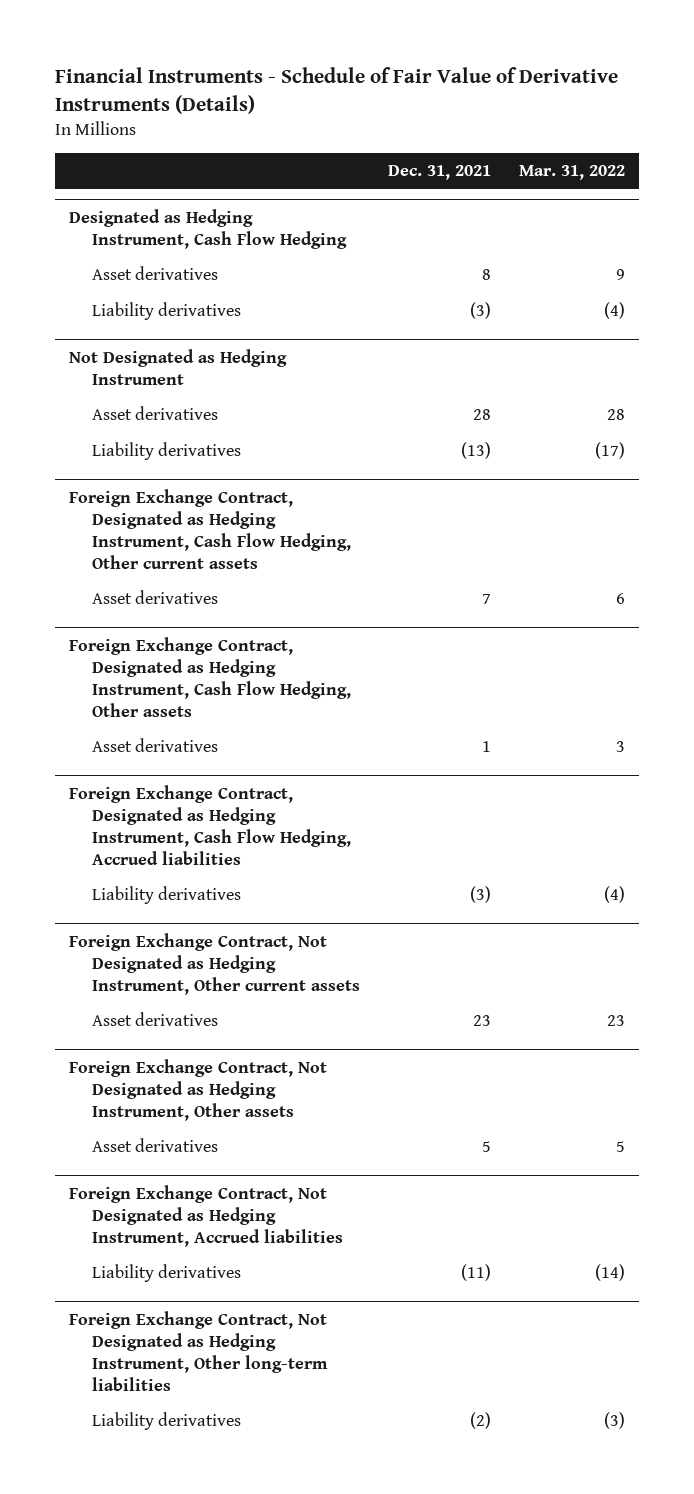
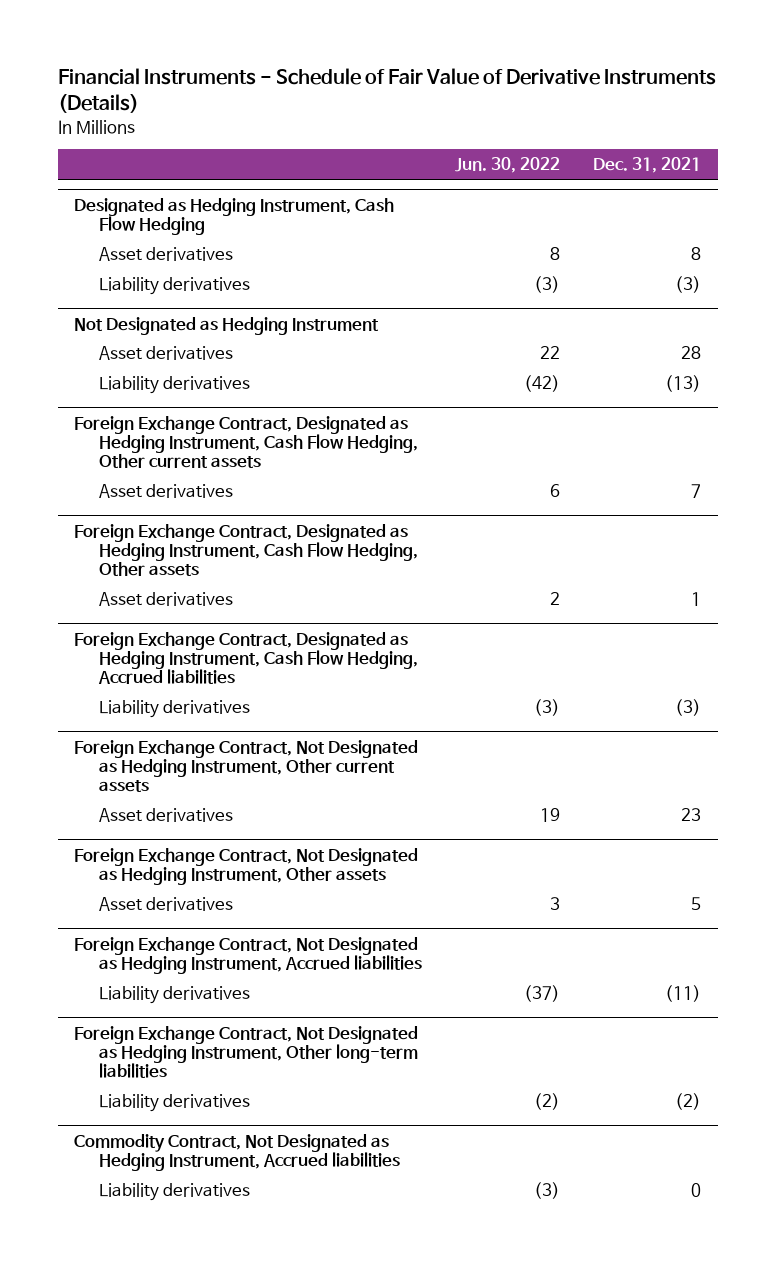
[519,165,626,181] Mar. 31, 2022 -> none
none -> [455,157,561,174] Jun. 30, 2022
none -> [74,1133,401,1171] Commodity Contract, Not Designated as Hedging Instrument, Accrued liabilities
none -> [99,1182,251,1201] Liability derivatives

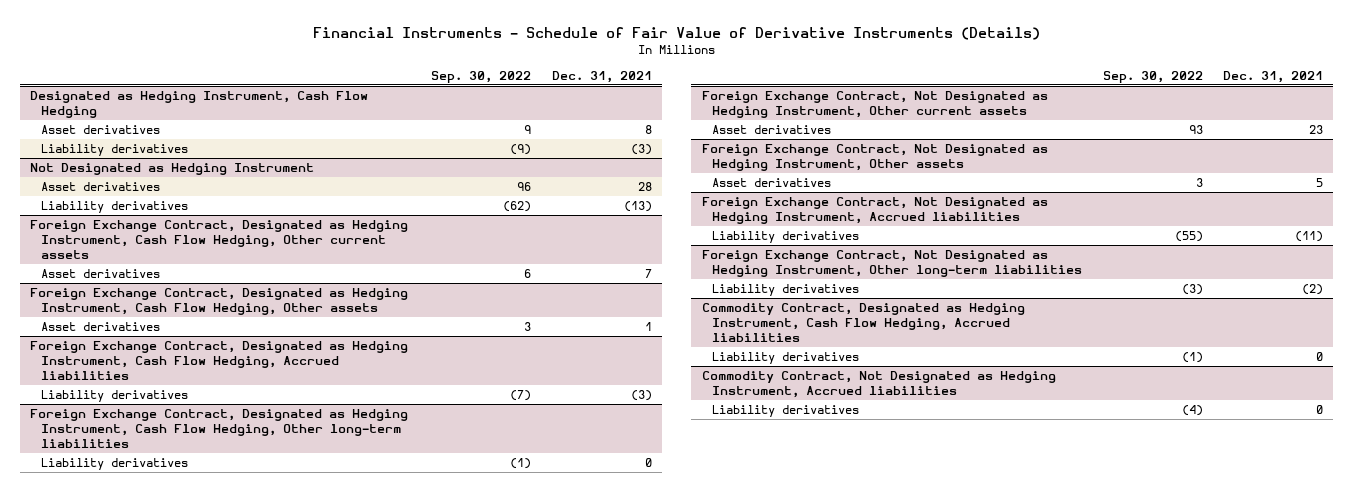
[455,157,561,174] Jun. 30, 2022 -> none
none -> [431,70,532,83] Sep. 30, 2022
none -> [30,408,409,449] Foreign Exchange Contract, Designated as Hedging Instrument, Cash Flow Hedging, Other long-term liabilities
none -> [41,457,189,470] Liability derivatives
none -> [701,302,1025,343] Commodity Contract, Designated as Hedging Instrument, Cash Flow Hedging, Accrued liabilities
none -> [712,351,860,364] Liability derivatives

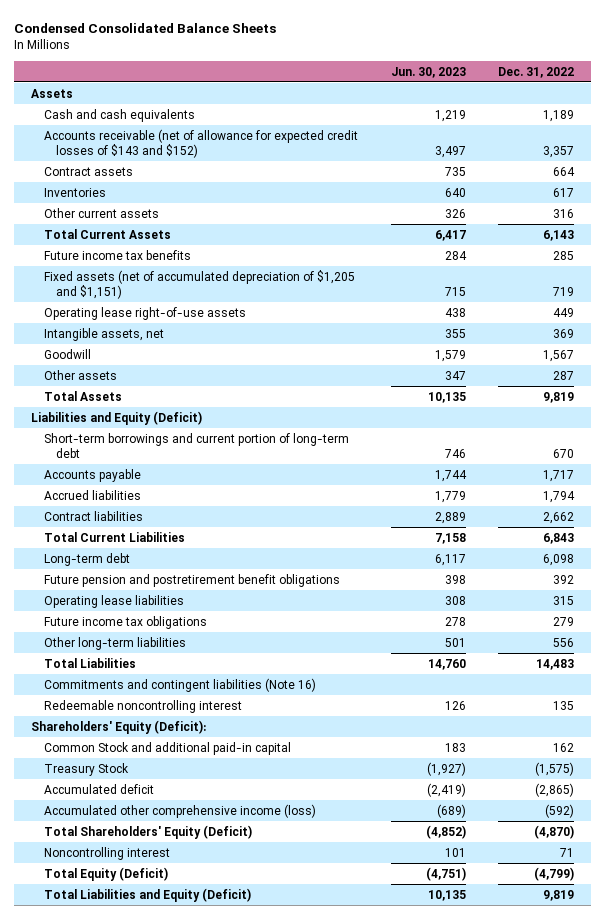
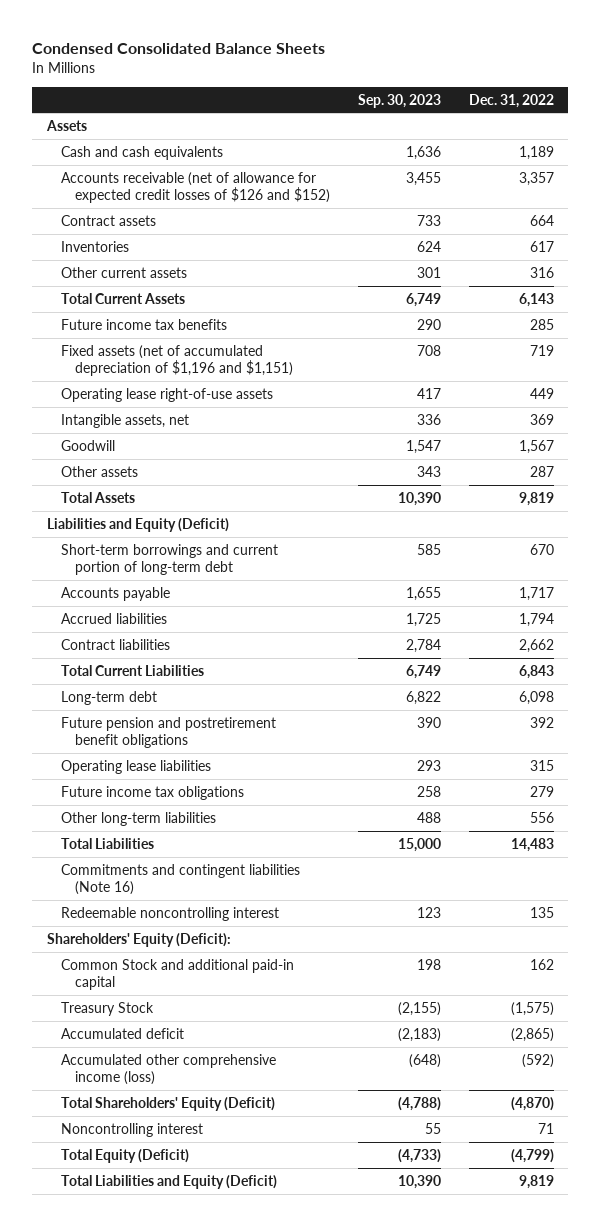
[390,66,466,78] Jun. 30, 2023 -> none
none -> [357,93,441,108] Sep. 30, 2023
[43,128,358,158] Accounts receivable (net of allowance for expected credit losses of $143 and $152) -> [60,171,330,204] Accounts receivable (net of allowance for expected credit losses of $126 and $152)
[43,269,355,299] Fixed assets (net of accumulated depreciation of $1,205 and $1,151) -> [60,344,293,377] Fixed assets (net of accumulated depreciation of $1,196 and $1,151)

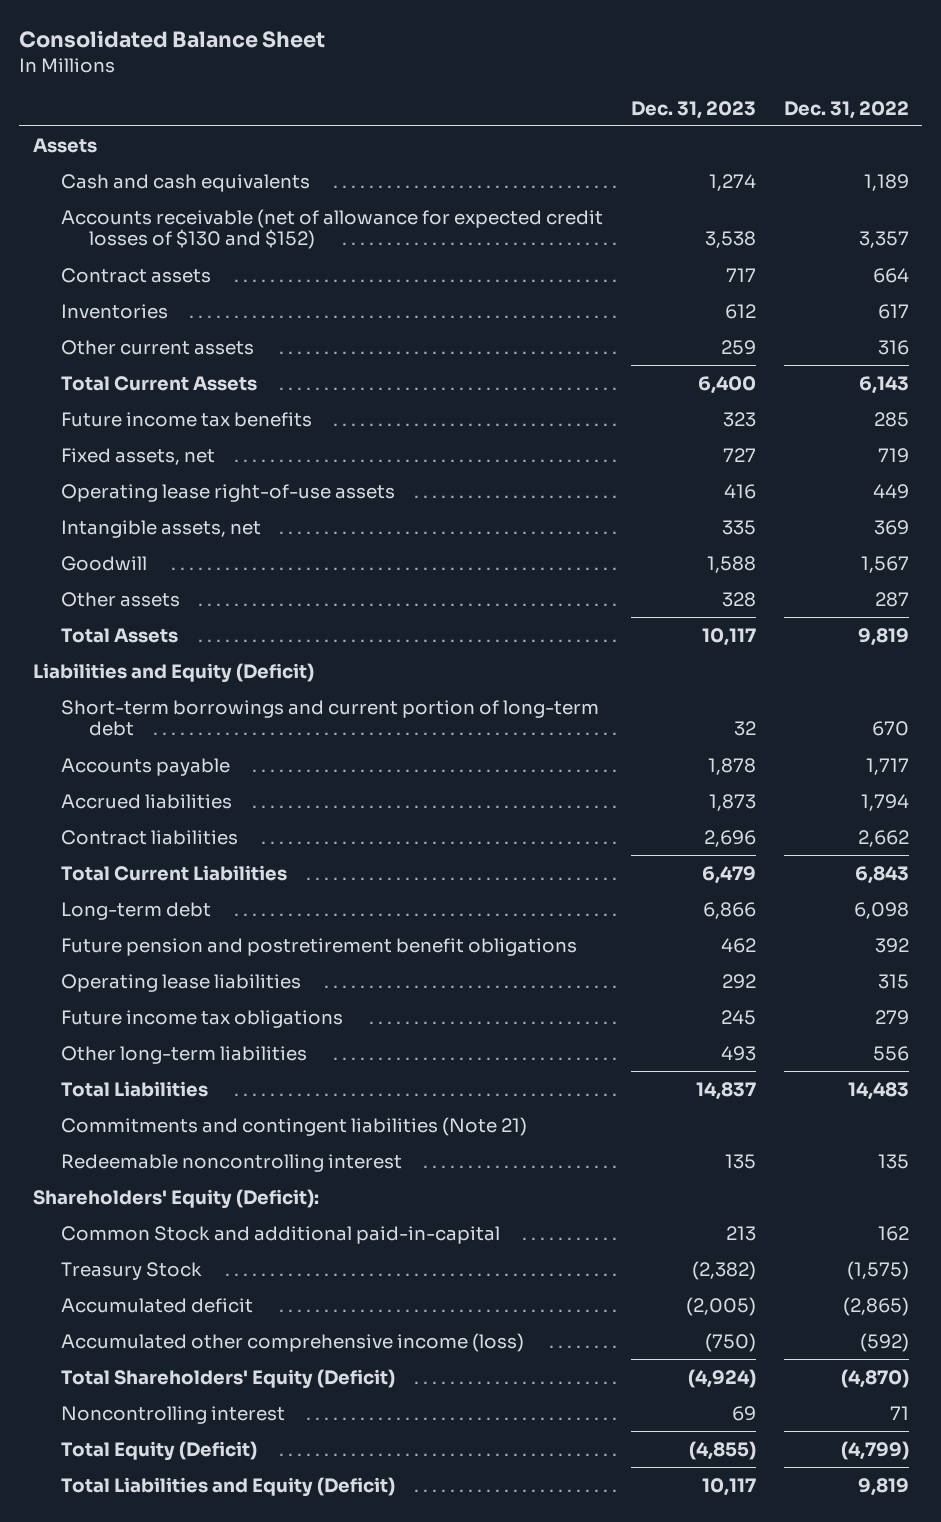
[32,43,326,55] Condensed Consolidated Balance Sheets -> [18,30,325,49] Consolidated Balance Sheet
[357,93,441,108] Sep. 30, 2023 -> none
none -> [630,100,756,119] Dec. 31, 2023
[60,171,330,204] Accounts receivable (net of allowance for expected credit losses of $126 and $152) -> [61,208,604,250] Accounts receivable (net of allowance for expected credit losses of $130 and $152)
[60,344,293,377] Fixed assets (net of accumulated depreciation of $1,196 and $1,151) -> [61,447,216,465] Fixed assets, net
[60,863,300,896] Commitments and contingent liabilities (Note 16) -> [61,1116,528,1136] Commitments and contingent liabilities (Note 21)
[60,958,294,991] Common Stock and additional paid-in capital -> [61,1225,501,1244] Common Stock and additional paid-in-capital

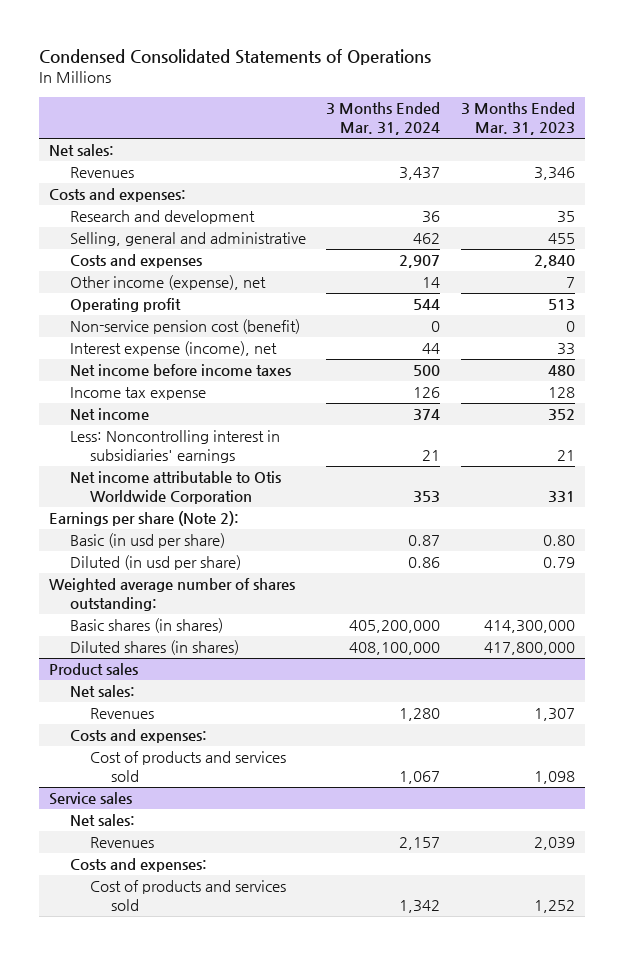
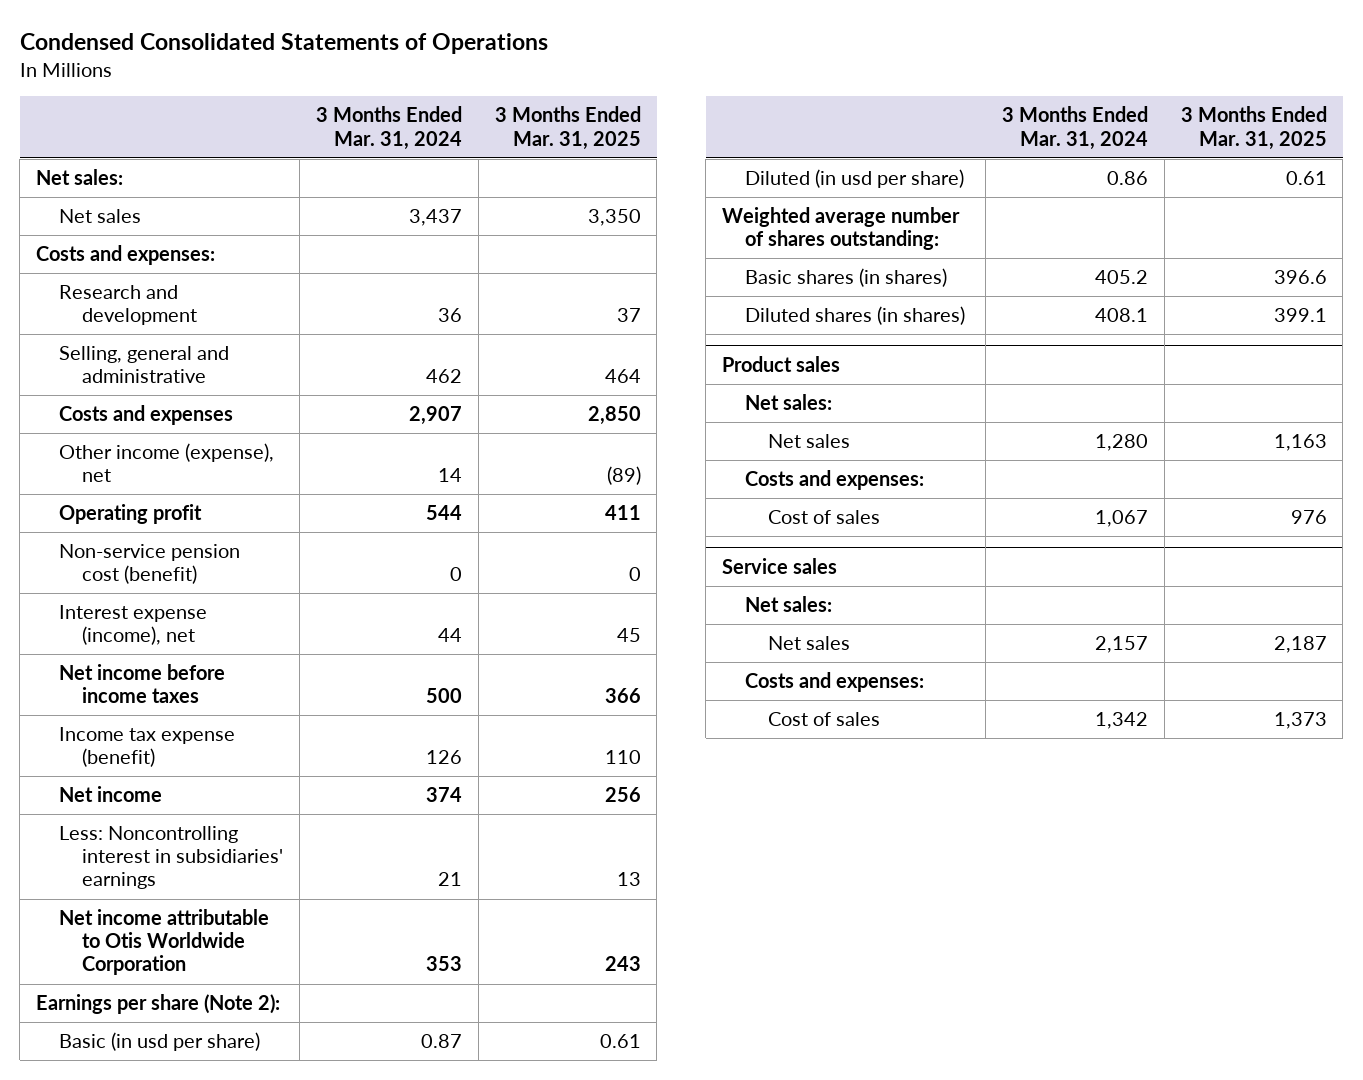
[460,102,575,135] 3 Months Ended Mar. 31, 2023 -> none
none -> [494,106,641,150] 3 Months Ended Mar. 31, 2025
[69,167,134,179] Revenues -> [59,209,142,224] Net sales
[69,387,206,401] Income tax expense -> [59,727,236,768] Income tax expense (benefit)
[349,620,441,634] 405,200,000 -> [1095,270,1149,285] 405.2
[349,642,441,656] 408,100,000 -> [1095,308,1149,323] 408.1
[90,708,155,720] Revenues -> [768,434,851,449] Net sales
[90,751,287,783] Cost of products and services sold -> [768,510,881,525] Cost of sales
[90,837,155,849] Revenues -> [768,636,851,651] Net sales
[90,880,287,912] Cost of products and services sold -> [768,712,881,727] Cost of sales

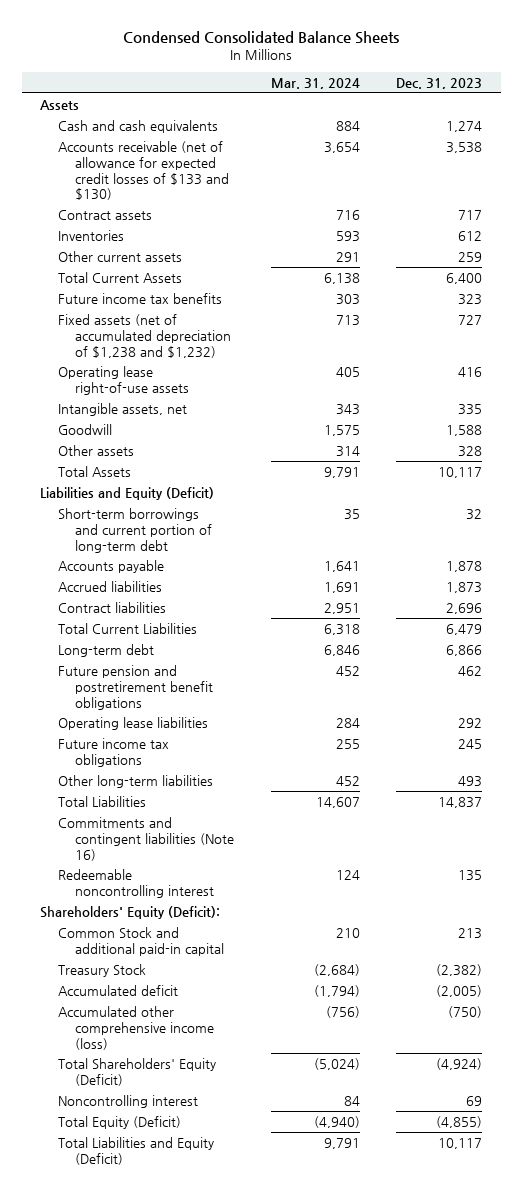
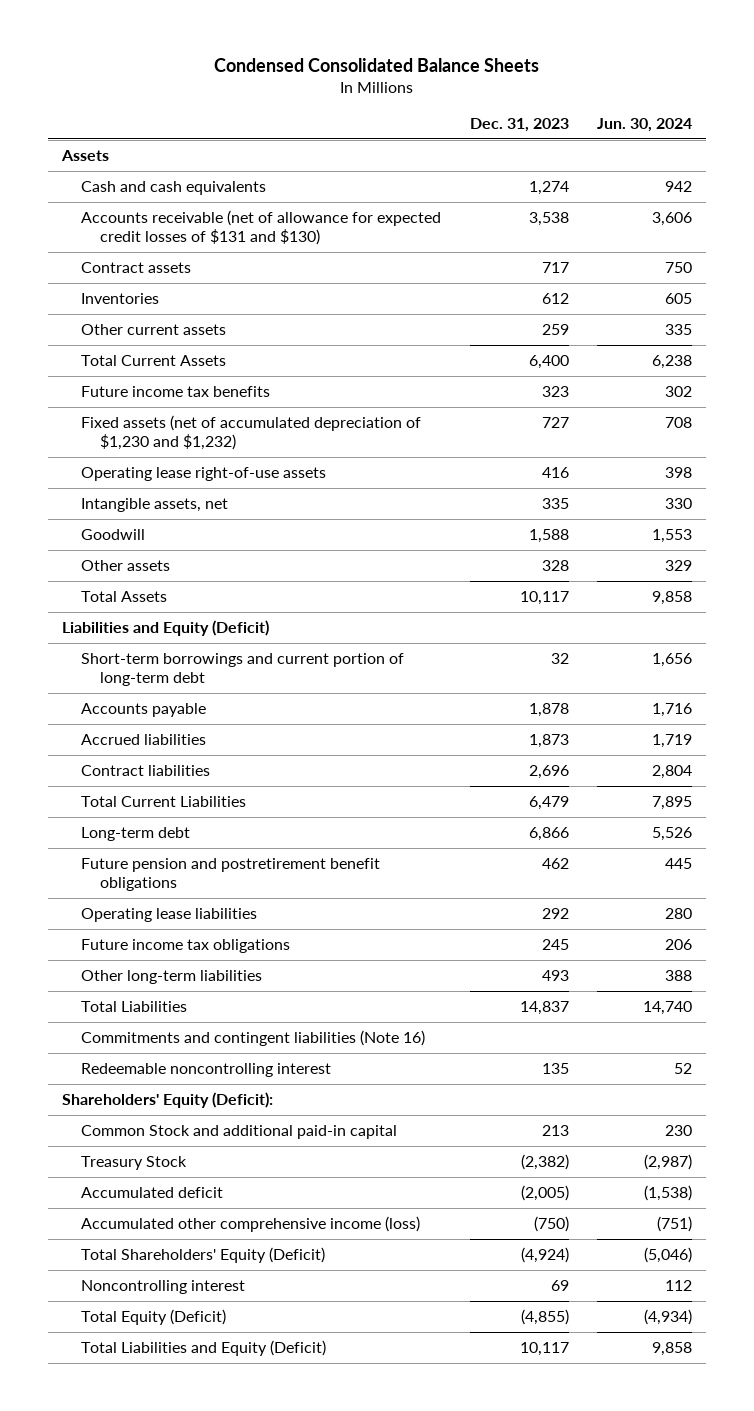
[270,77,360,89] Mar. 31, 2024 -> none
none -> [596,118,692,133] Jun. 30, 2024
[57,140,229,201] Accounts receivable (net of allowance for expected credit losses of $133 and $130) -> [81,209,442,245] Accounts receivable (net of allowance for expected credit losses of $131 and $130)
[57,313,231,358] Fixed assets (net of accumulated depreciation of $1,238 and $1,232) -> [81,414,422,450] Fixed assets (net of accumulated depreciation of $1,230 and $1,232)

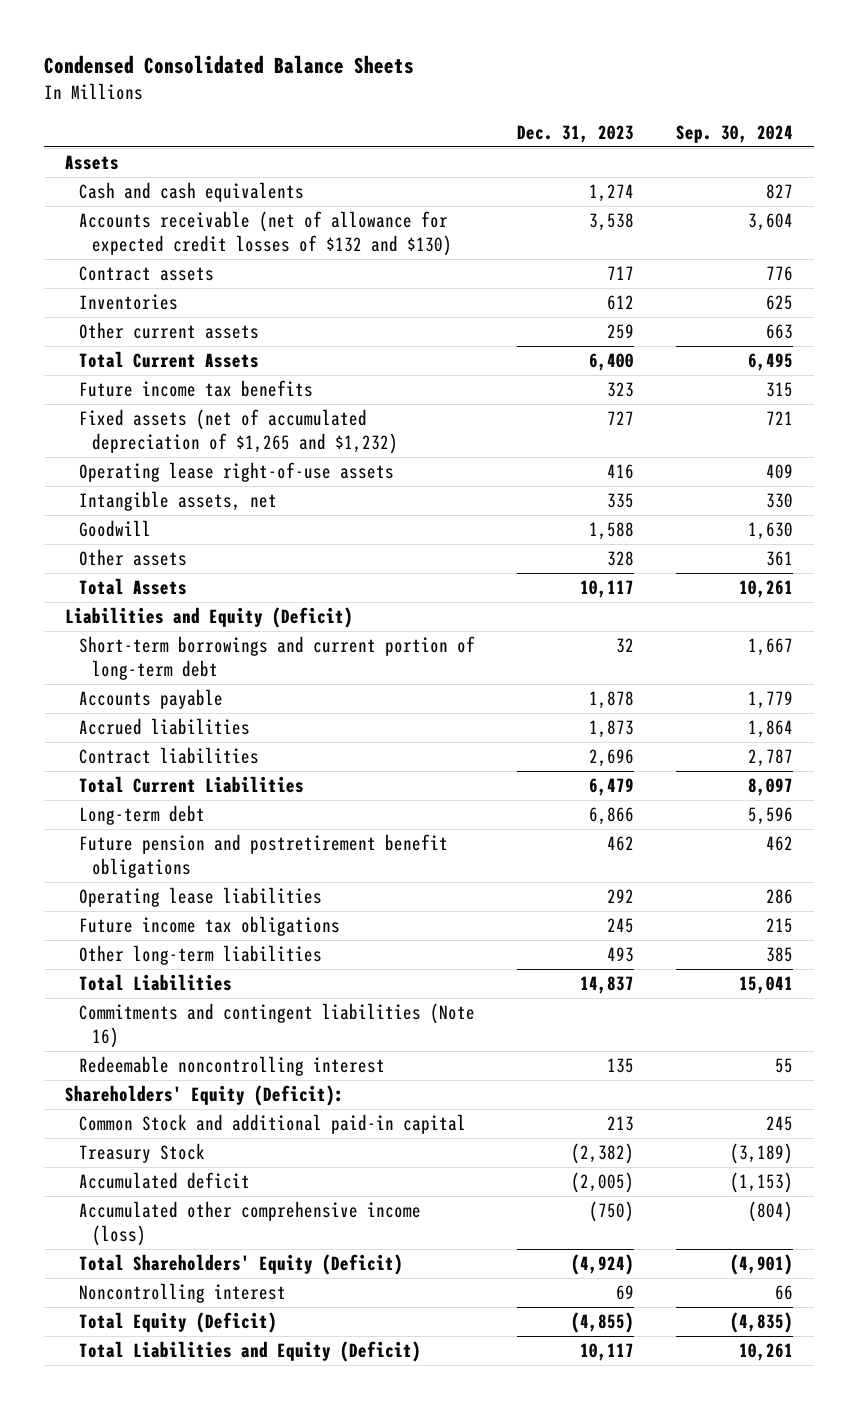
[596,118,692,133] Jun. 30, 2024 -> none
none -> [676,124,794,143] Sep. 30, 2024
[81,209,442,245] Accounts receivable (net of allowance for expected credit losses of $131 and $130) -> [78,211,453,256] Accounts receivable (net of allowance for expected credit losses of $132 and $130)
[81,414,422,450] Fixed assets (net of accumulated depreciation of $1,230 and $1,232) -> [78,409,399,454] Fixed assets (net of accumulated depreciation of $1,265 and $1,232)

